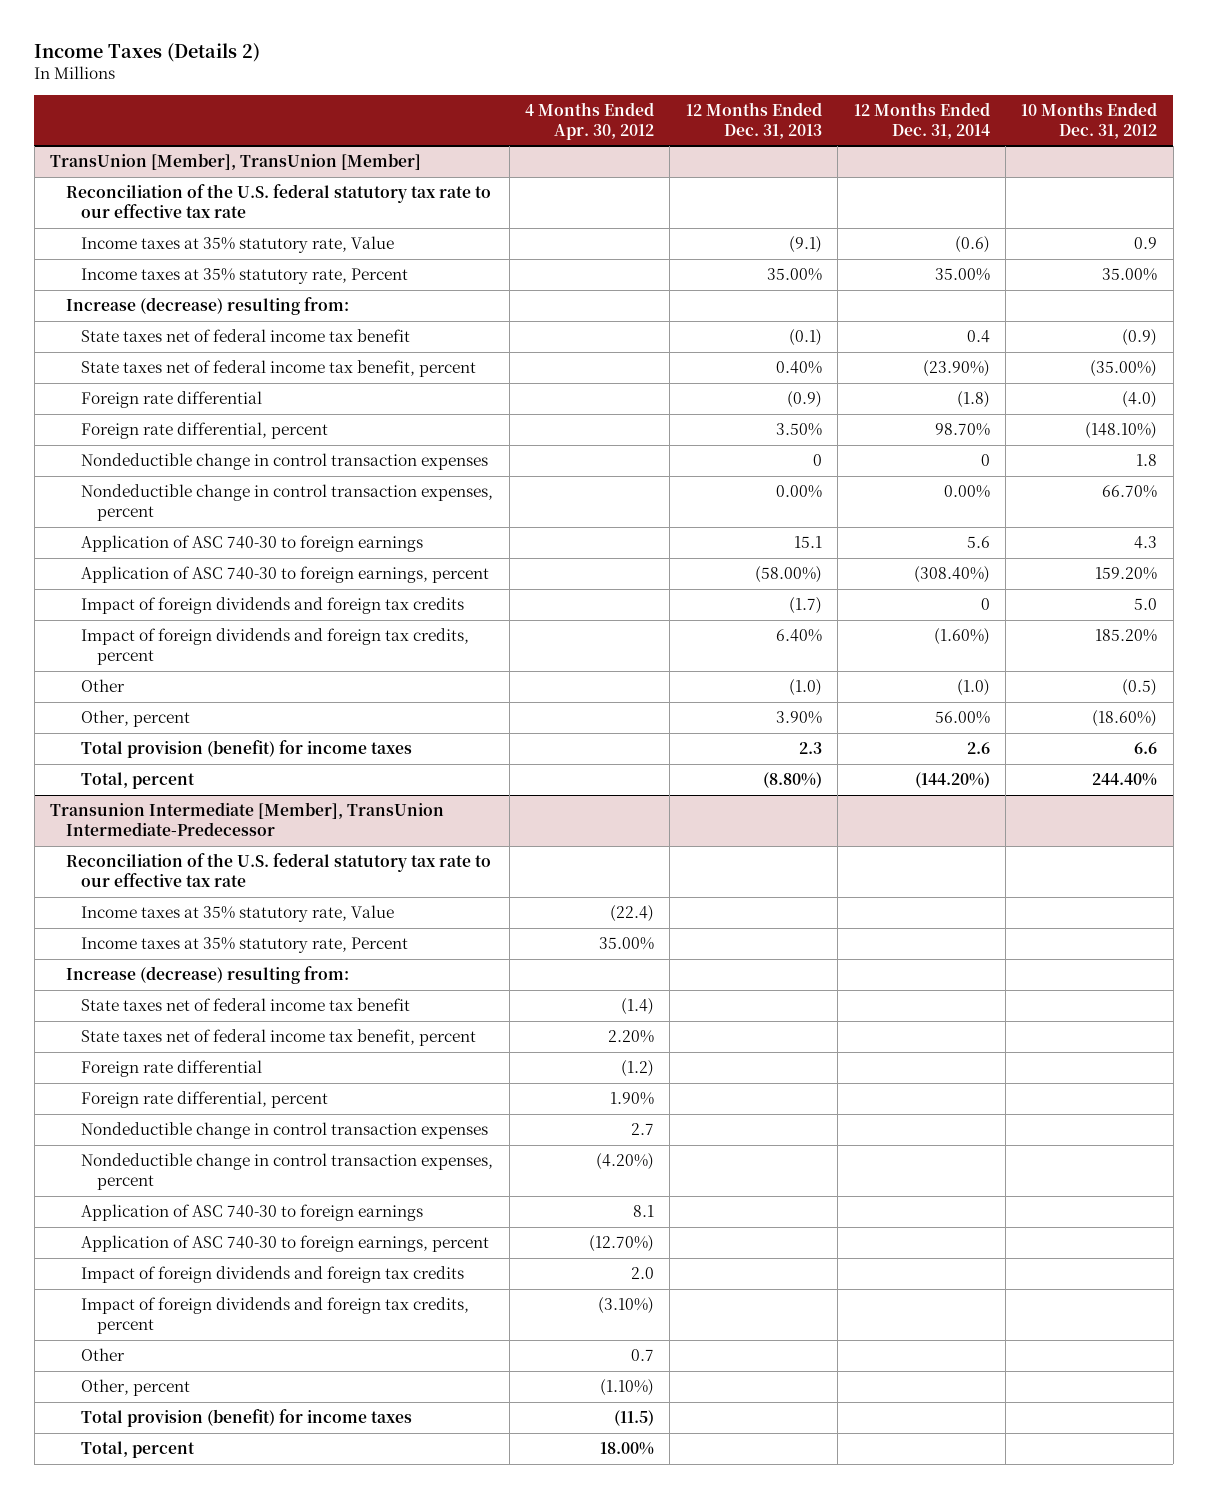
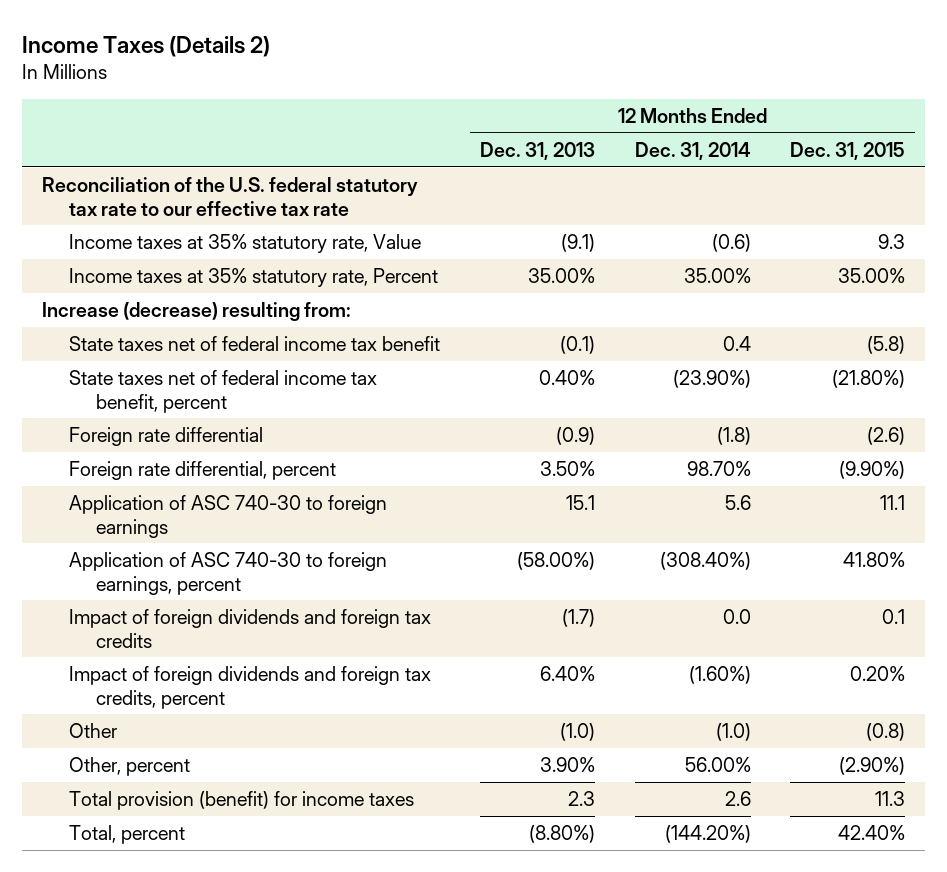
[524,101,654,140] 4 Months Ended Apr. 30, 2012 -> none
[1021,101,1158,139] 10 Months Ended Dec. 31, 2012 -> none
none -> [790,141,906,160] Dec. 31, 2015
[50,153,422,171] TransUnion [Member], TransUnion [Member] -> none
[81,453,489,471] Nondeductible change in control transaction expenses -> none
[81,484,494,521] Nondeductible change in control transaction expenses, percent -> none
[980,598,990,611] 0 -> [722,609,751,625] 0.0
[50,802,445,836] Transunion Intermediate [Member], TransUnion Intermediate-Predecessor -> none
[65,853,491,887] Reconciliation of the U.S. federal statutory tax rate to our effective tax rate -> none
[81,905,395,923] Income taxes at 35% statutory rate, Value -> none
[81,937,409,954] Income taxes at 35% statutory rate, Percent -> none
[65,966,349,985] Increase (decrease) resulting from: -> none
[81,998,411,1012] State taxes net of federal income tax benefit -> none
[81,1029,477,1047] State taxes net of federal income tax benefit, percent -> none
[81,1060,263,1078] Foreign rate differential -> none
[81,1091,329,1109] Foreign rate differential, percent -> none
[81,1122,489,1140] Nondeductible change in control transaction expenses -> none
[81,1153,494,1190] Nondeductible change in control transaction expenses, percent -> none
[81,1204,424,1222] Application of ASC 740-30 to foreign earnings -> none
[81,1235,490,1253] Application of ASC 740-30 to foreign earnings, percent -> none
[81,1266,465,1284] Impact of foreign dividends and foreign tax credits -> none
[81,1297,470,1334] Impact of foreign dividends and foreign tax credits, percent -> none
[81,1348,126,1362] Other -> none
[81,1379,191,1397] Other, percent -> none
[81,1409,413,1428] Total provision (benefit) for income taxes -> none
[81,1441,196,1459] Total, percent -> none

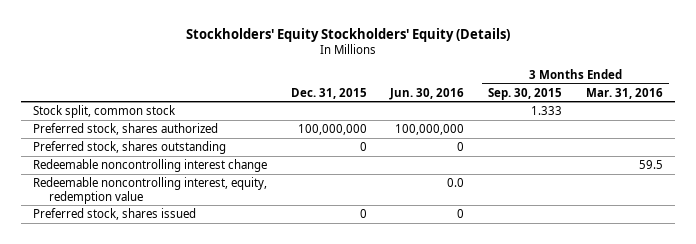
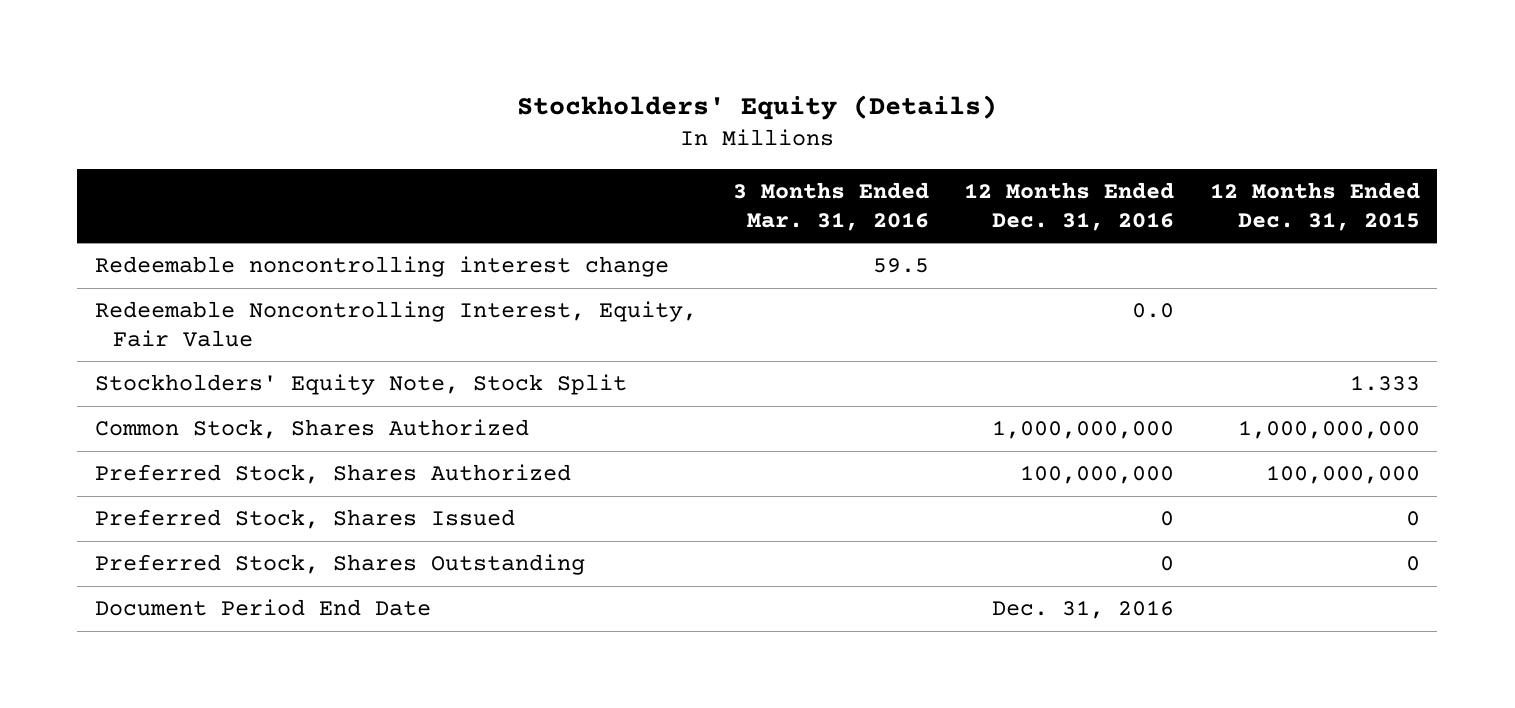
[185,28,510,43] Stockholders' Equity Stockholders' Equity (Details) -> [517,94,998,120] Stockholders' Equity (Details)
[290,87,367,99] Dec. 31, 2015 -> none
[389,87,465,100] Jun. 30, 2016 -> none
[488,87,563,100] Sep. 30, 2015 -> none
none -> [964,182,1175,231] 12 Months Ended Dec. 31, 2016
none -> [1209,182,1420,231] 12 Months Ended Dec. 31, 2015
[33,104,177,118] Stock split, common stock -> none
[33,122,219,135] Preferred stock, shares authorized -> none
[33,140,227,154] Preferred stock, shares outstanding -> none
[33,176,268,204] Redeemable noncontrolling interest, equity, redemption value -> [95,301,698,347] Redeemable Noncontrolling Interest, Equity, Fair Value
none -> [95,374,628,396] Stockholders' Equity Note, Stock Split
none -> [95,419,530,440] Common Stock, Shares Authorized
none -> [95,464,572,485] Preferred Stock, Shares Authorized
[33,207,197,220] Preferred stock, shares issued -> [95,509,516,530] Preferred Stock, Shares Issued
none -> [95,554,586,576] Preferred Stock, Shares Outstanding
none -> [95,599,432,617] Document Period End Date

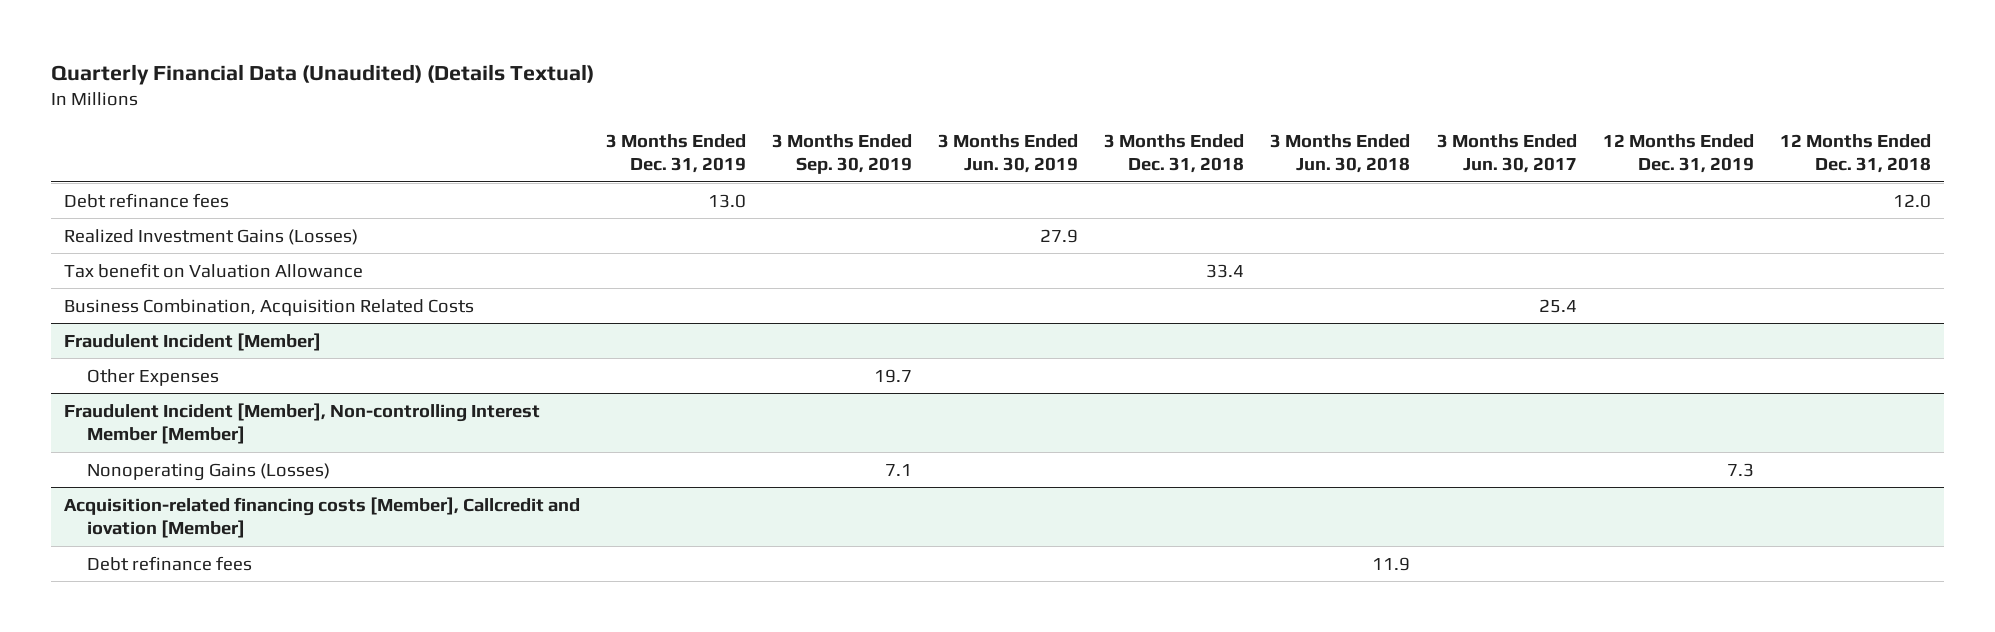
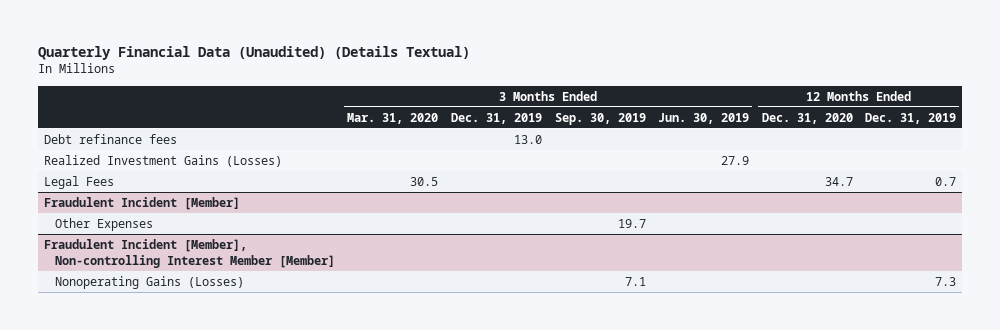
[1104,133,1245,174] 3 Months Ended Dec. 31, 2018 -> none
[1270,133,1411,174] 3 Months Ended Jun. 30, 2018 -> none
[1436,133,1577,174] 3 Months Ended Jun. 30, 2017 -> none
[1779,133,1931,174] 12 Months Ended Dec. 31, 2018 -> none
none -> [347,112,439,124] Mar. 31, 2020
none -> [761,112,853,124] Dec. 31, 2020
[64,262,364,278] Tax benefit on Valuation Allowance -> none
[64,298,475,316] Business Combination, Acquisition Related Costs -> none
none -> [44,175,115,189] Legal Fees
[64,496,581,539] Acquisition-related financing costs [Member], Callcredit and iovation [Member] -> none
[87,555,253,571] Debt refinance fees -> none

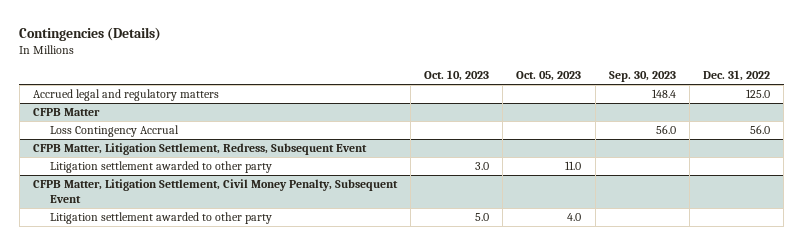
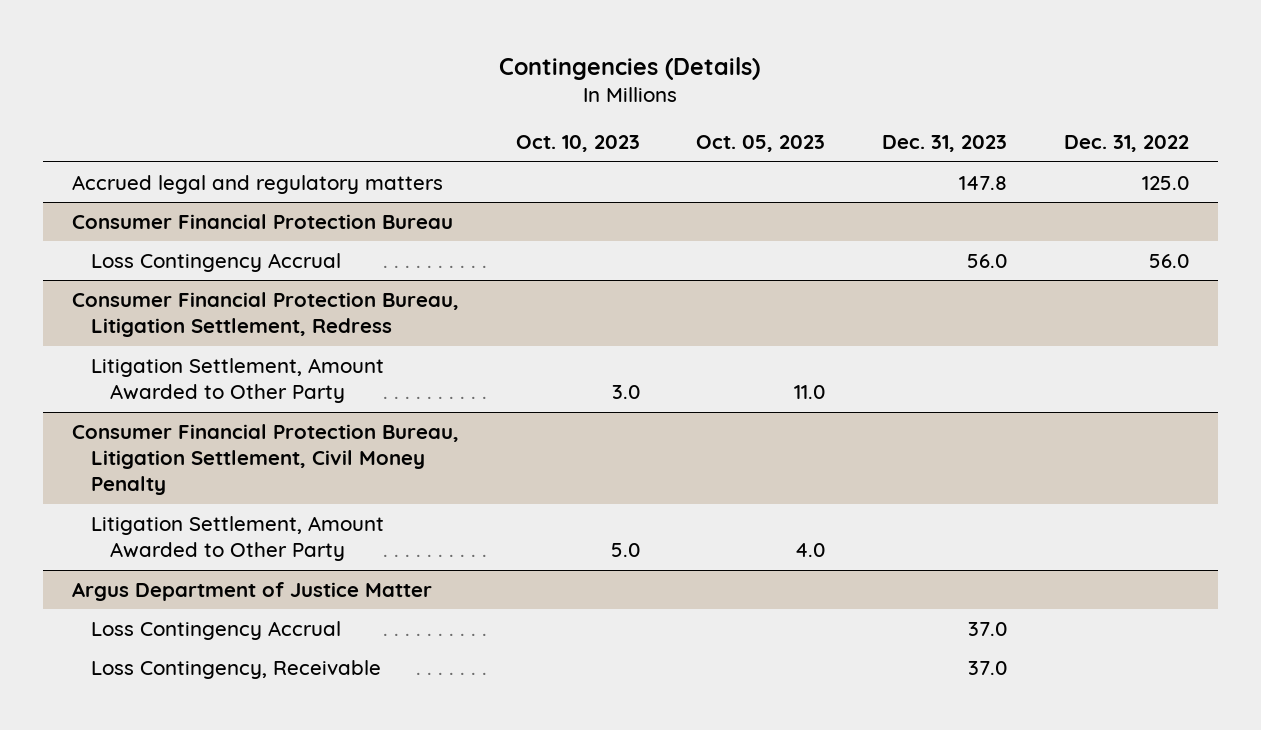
[608,71,676,83] Sep. 30, 2023 -> none
none -> [882,135,1008,153] Dec. 31, 2023
[32,108,100,117] CFPB Matter -> [71,213,453,229] Consumer Financial Protection Bureau
[32,143,367,156] CFPB Matter, Litigation Settlement, Redress, Subsequent Event -> none
[49,161,272,174] Litigation settlement awarded to other party -> none
[32,179,398,203] CFPB Matter, Litigation Settlement, Civil Money Penalty, Subsequent Event -> none
[49,212,272,225] Litigation settlement awarded to other party -> none
none -> [71,291,459,338] Consumer Financial Protection Bureau, Litigation Settlement, Redress
none -> [91,357,385,404] Litigation Settlement, Amount Awarded to Other Party
none -> [71,423,459,496] Consumer Financial Protection Bureau, Litigation Settlement, Civil Money Penalty
none -> [91,515,385,562] Litigation Settlement, Amount Awarded to Other Party
none -> [71,581,432,601] Argus Department of Justice Matter
none -> [91,620,342,640] Loss Contingency Accrual
none -> [91,659,382,679] Loss Contingency, Receivable

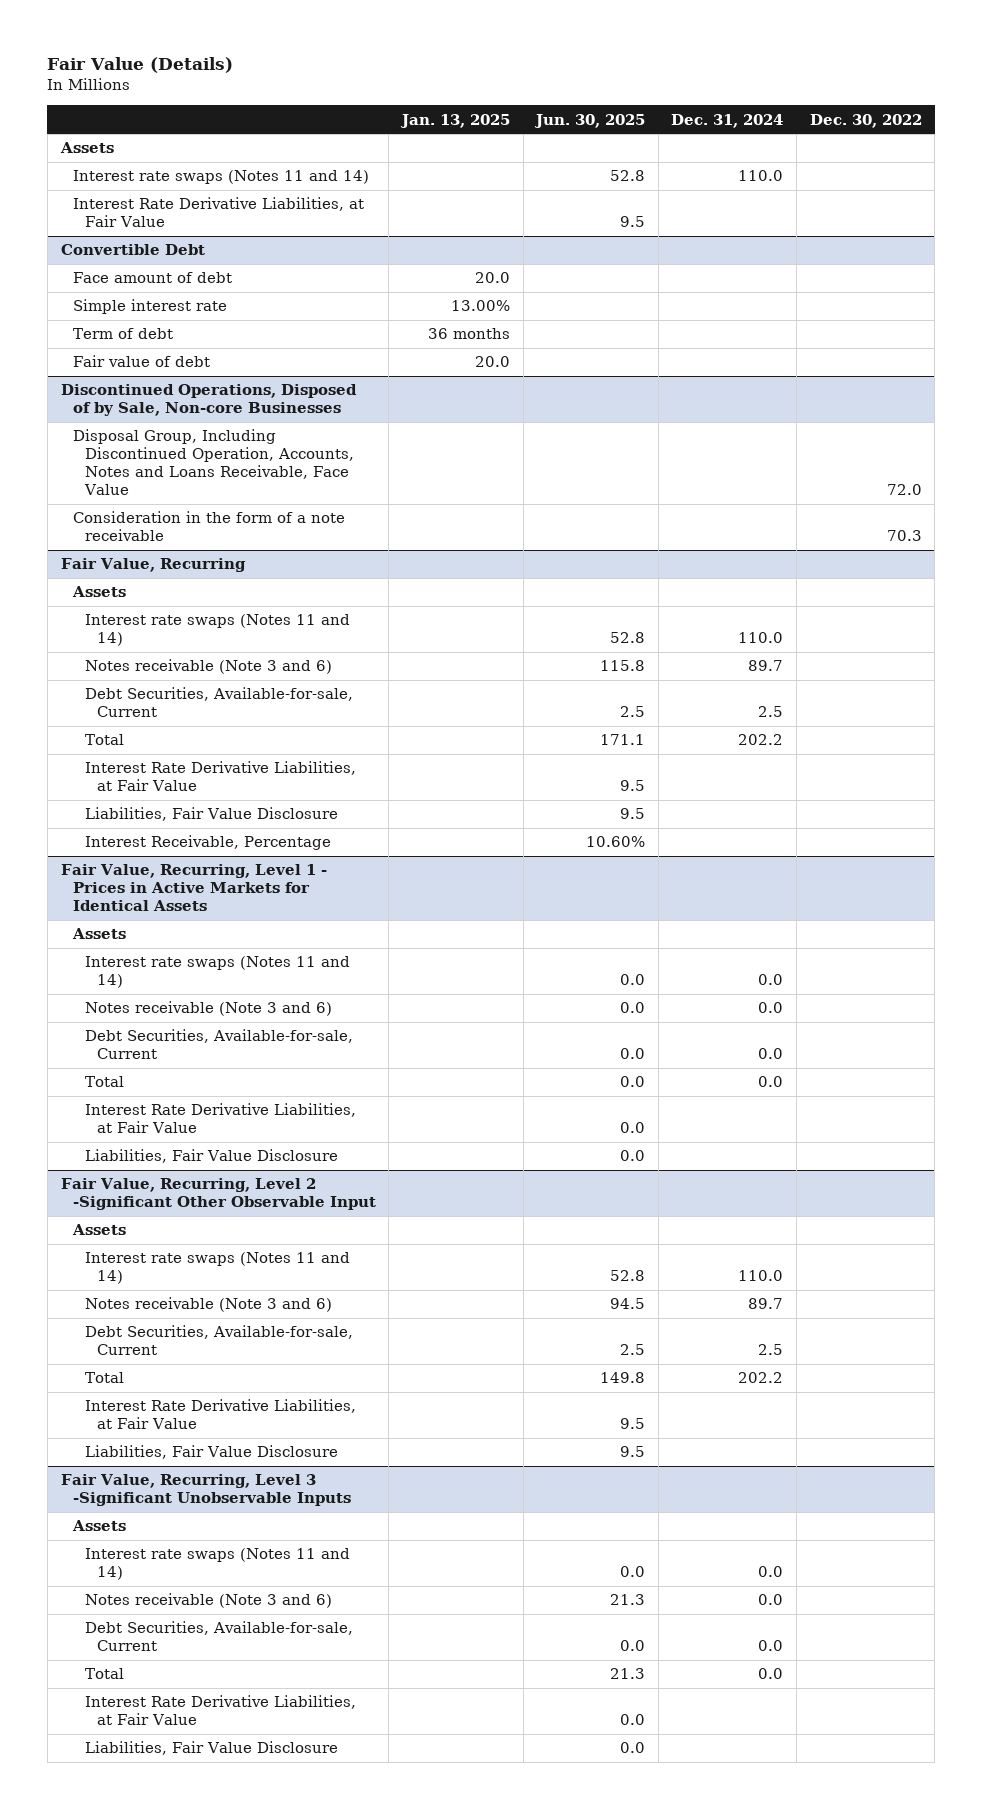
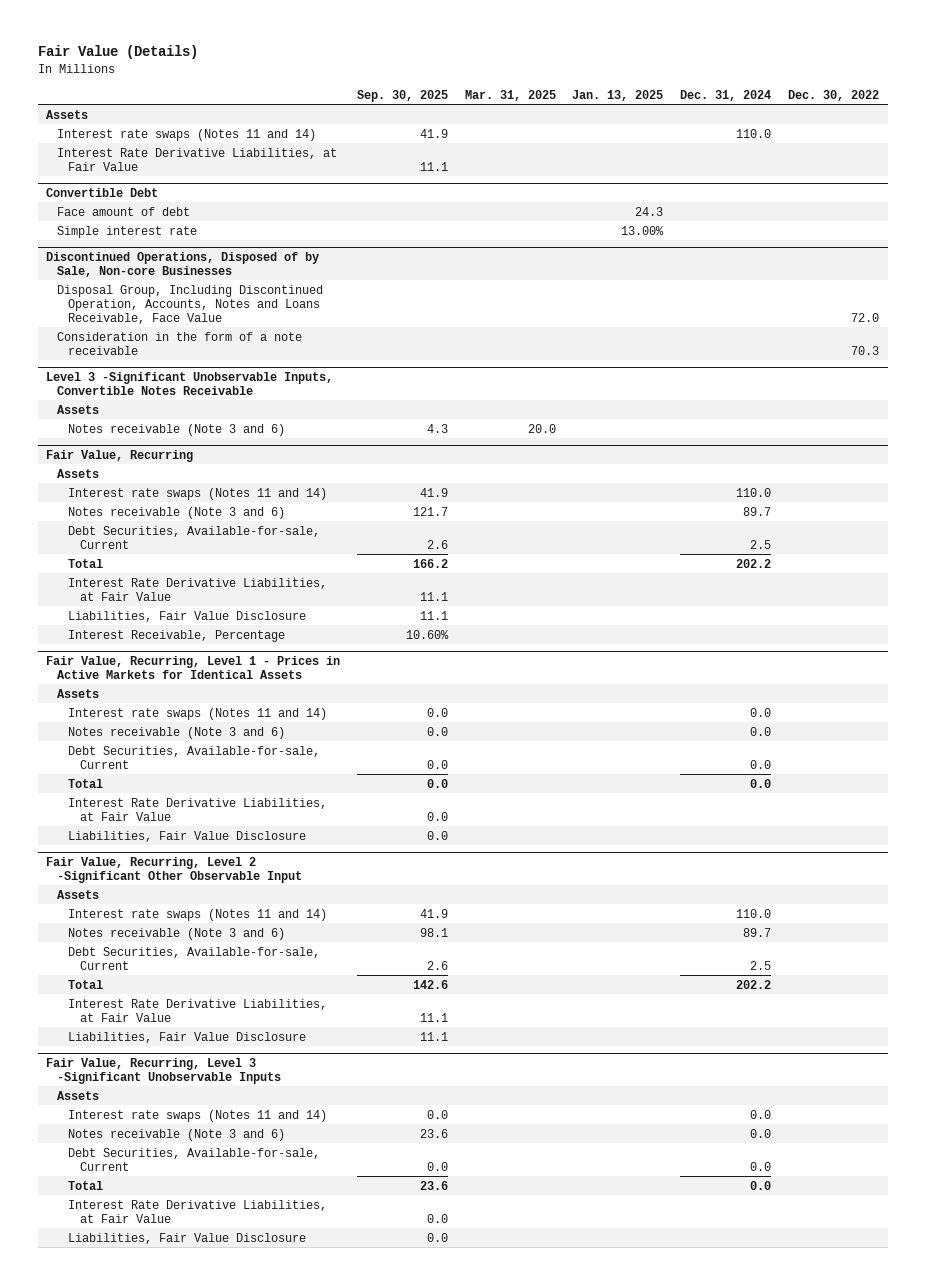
[534,113,646,128] Jun. 30, 2025 -> none
none -> [356,89,448,102] Sep. 30, 2025
none -> [464,89,556,101] Mar. 31, 2025
[474,272,510,284] 20.0 -> [635,206,664,216] 24.3
[72,328,173,340] Term of debt -> none
[72,355,210,368] Fair value of debt -> none
none -> [45,371,333,395] Level 3 -Significant Unobservable Inputs, Convertible Notes Receivable
none -> [57,404,100,414] Assets
none -> [68,423,286,436] Notes receivable (Note 3 and 6)

